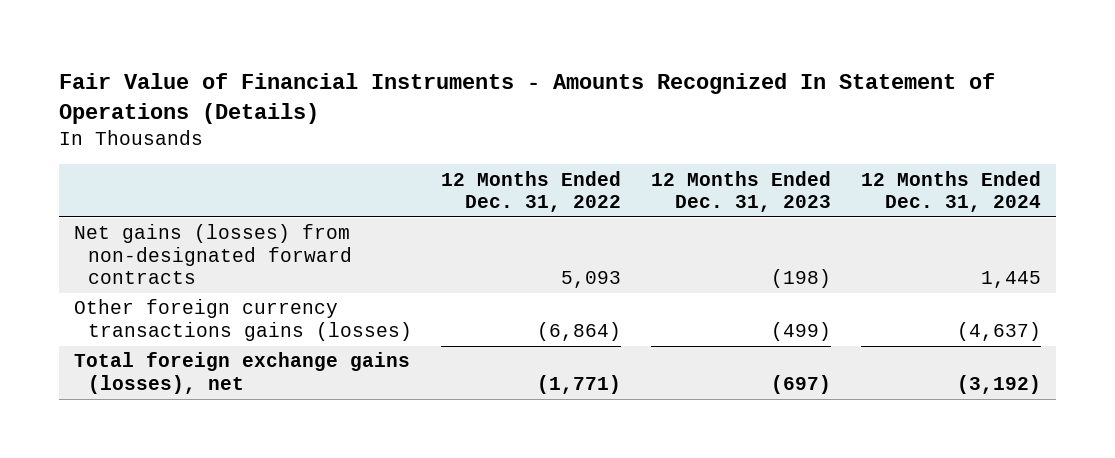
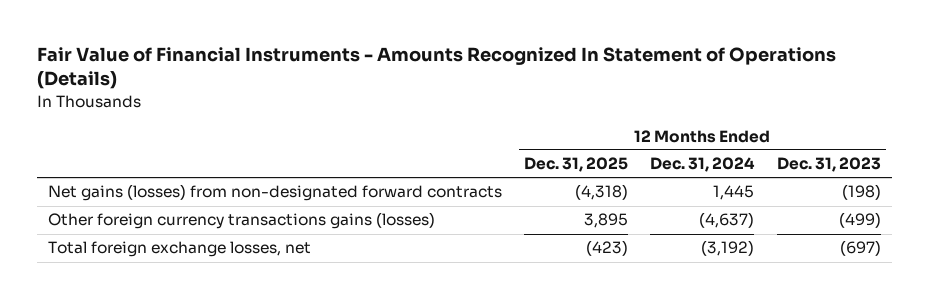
[441,170,622,212] 12 Months Ended Dec. 31, 2022 -> none
none -> [524,157,629,173] Dec. 31, 2025
[73,352,410,394] Total foreign exchange gains (losses), net -> [48,241,312,258] Total foreign exchange losses, net

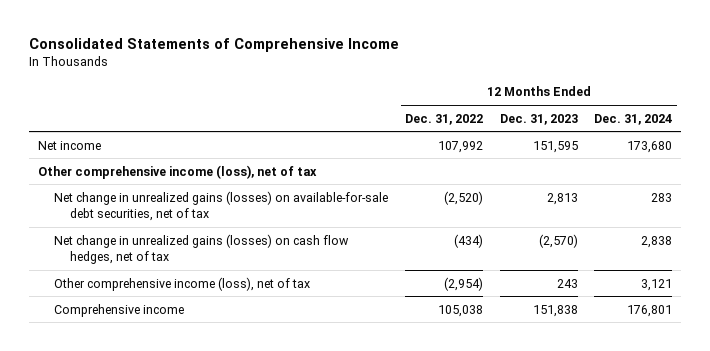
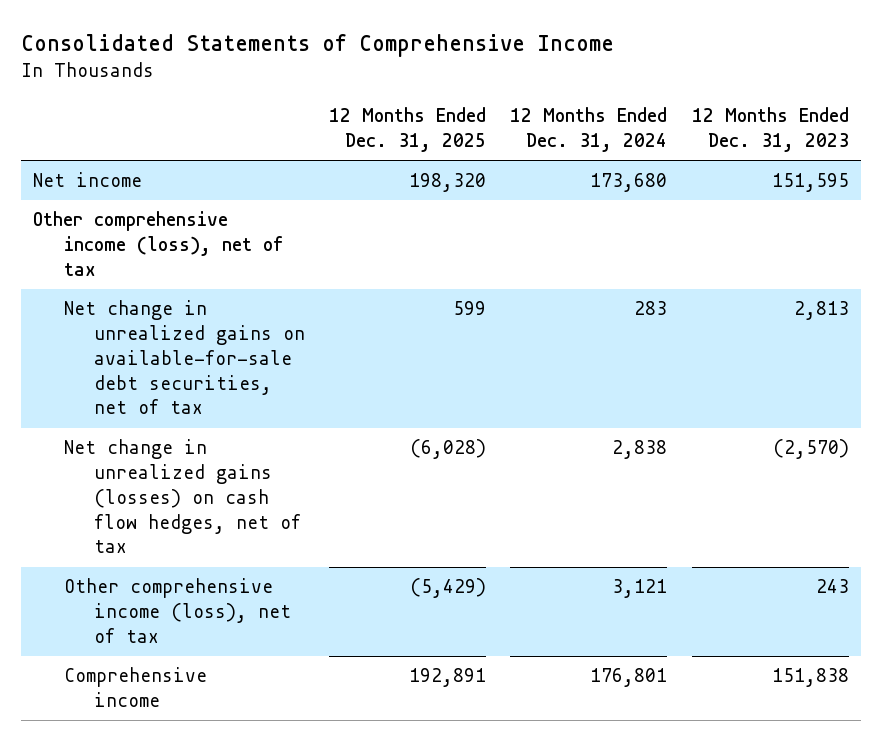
[404,113,483,125] Dec. 31, 2022 -> none
none -> [329,107,487,153] 12 Months Ended Dec. 31, 2025
[53,190,388,221] Net change in unrealized gains (losses) on available-for-sale debt securities, net of tax -> [63,300,306,415] Net change in unrealized gains on available-for-sale debt securities, net of tax

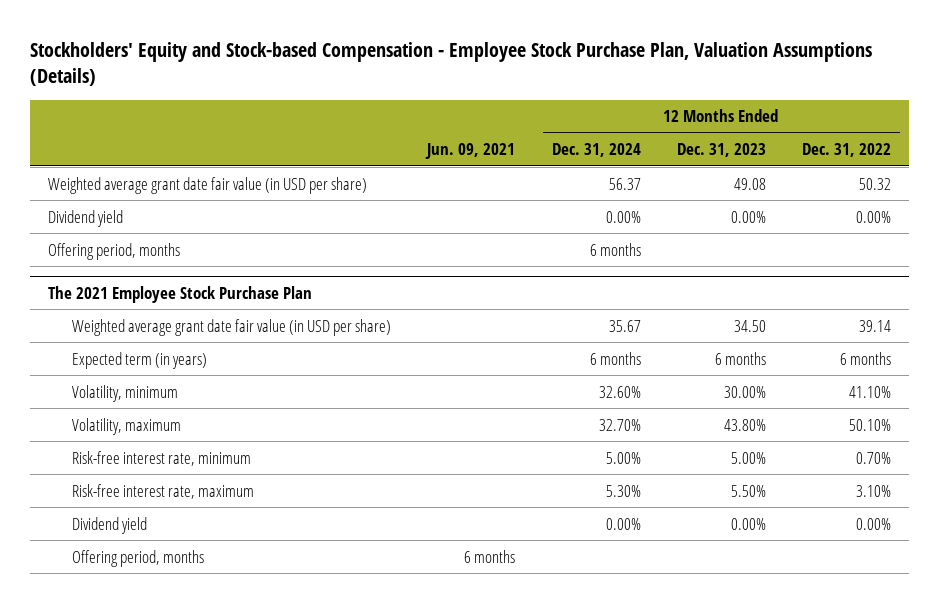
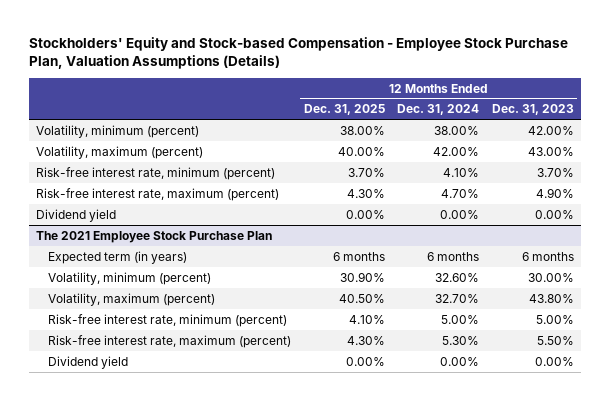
[425,143,516,160] Jun. 09, 2021 -> none
[801,143,891,158] Dec. 31, 2022 -> none
none -> [303,104,385,116] Dec. 31, 2025
[48,176,368,194] Weighted average grant date fair value (in USD per share) -> none
none -> [35,124,199,138] Volatility, minimum (percent)
none -> [35,145,203,159] Volatility, maximum (percent)
none -> [35,166,275,180] Risk-free interest rate, minimum (percent)
none -> [35,187,279,201] Risk-free interest rate, maximum (percent)
[48,242,181,260] Offering period, months -> none
[72,318,392,336] Weighted average grant date fair value (in USD per share) -> none
[72,384,179,402] Volatility, minimum -> [47,271,211,285] Volatility, minimum (percent)
[72,417,182,435] Volatility, maximum -> [47,292,215,306] Volatility, maximum (percent)
[72,450,252,466] Risk-free interest rate, minimum -> [47,313,287,327] Risk-free interest rate, minimum (percent)
[72,483,255,499] Risk-free interest rate, maximum -> [47,334,291,348] Risk-free interest rate, maximum (percent)
[72,549,205,567] Offering period, months -> none

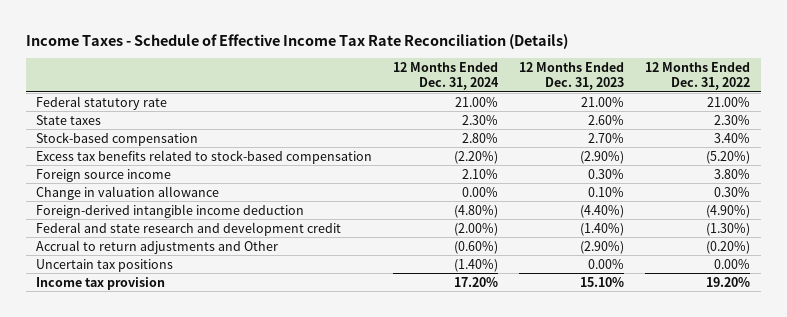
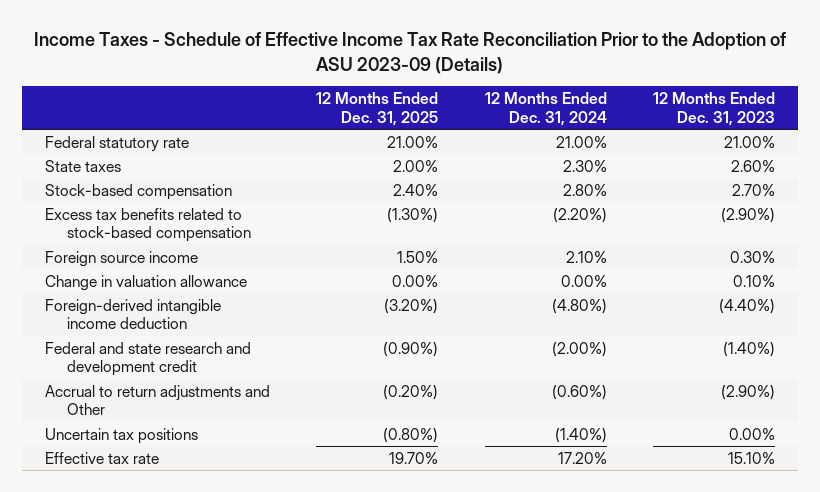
[25,33,568,49] Income Taxes - Schedule of Effective Income Tax Rate Reconciliation (Details) -> [33,32,786,74] Income Taxes - Schedule of Effective Income Tax Rate Reconciliation Prior to the Adoption of ASU 2023-09 (Details)
[645,62,751,91] 12 Months Ended Dec. 31, 2022 -> none
none -> [316,92,439,126] 12 Months Ended Dec. 31, 2025
[36,276,166,290] Income tax provision -> [44,451,159,464] Effective tax rate

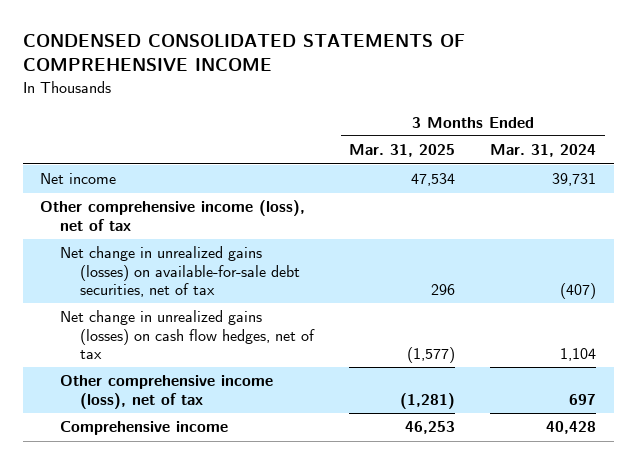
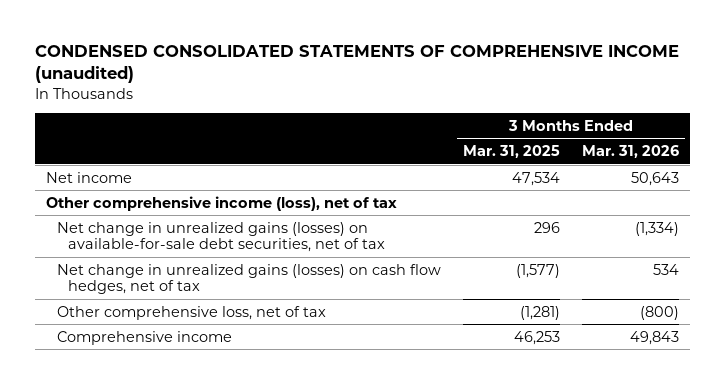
[23,34,466,72] CONDENSED CONSOLIDATED STATEMENTS OF COMPREHENSIVE INCOME -> [34,45,679,84] CONDENSED CONSOLIDATED STATEMENTS OF COMPREHENSIVE INCOME (unaudited)
[490,144,597,158] Mar. 31, 2024 -> none
none -> [582,145,680,159] Mar. 31, 2026
[60,375,274,409] Other comprehensive income (loss), net of tax -> [56,305,326,320] Other comprehensive loss, net of tax

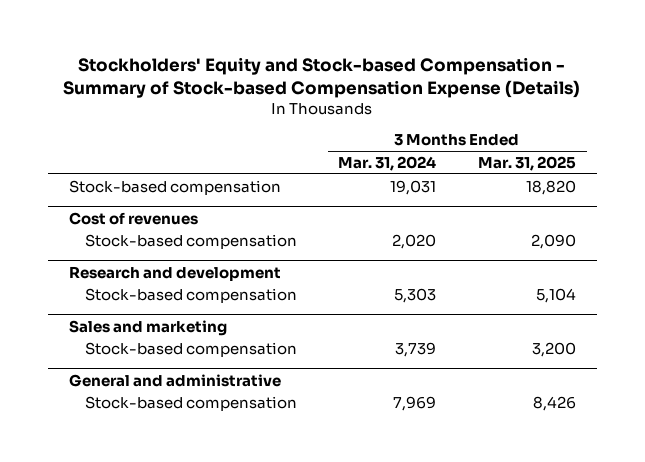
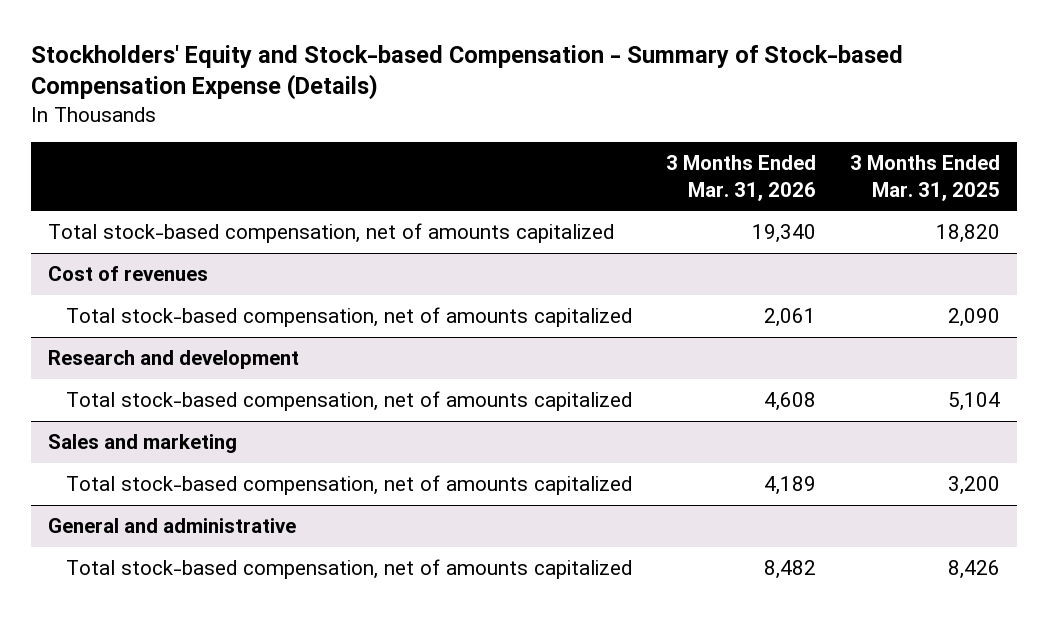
[338,155,437,171] Mar. 31, 2024 -> none
none -> [665,155,816,201] 3 Months Ended Mar. 31, 2026
[68,179,281,195] Stock-based compensation -> [47,223,614,244] Total stock-based compensation, net of amounts capitalized
[84,233,297,249] Stock-based compensation -> [65,307,632,328] Total stock-based compensation, net of amounts capitalized
[84,287,297,303] Stock-based compensation -> [65,391,632,412] Total stock-based compensation, net of amounts capitalized
[84,341,297,357] Stock-based compensation -> [65,475,632,496] Total stock-based compensation, net of amounts capitalized
[84,395,297,411] Stock-based compensation -> [65,559,632,580] Total stock-based compensation, net of amounts capitalized

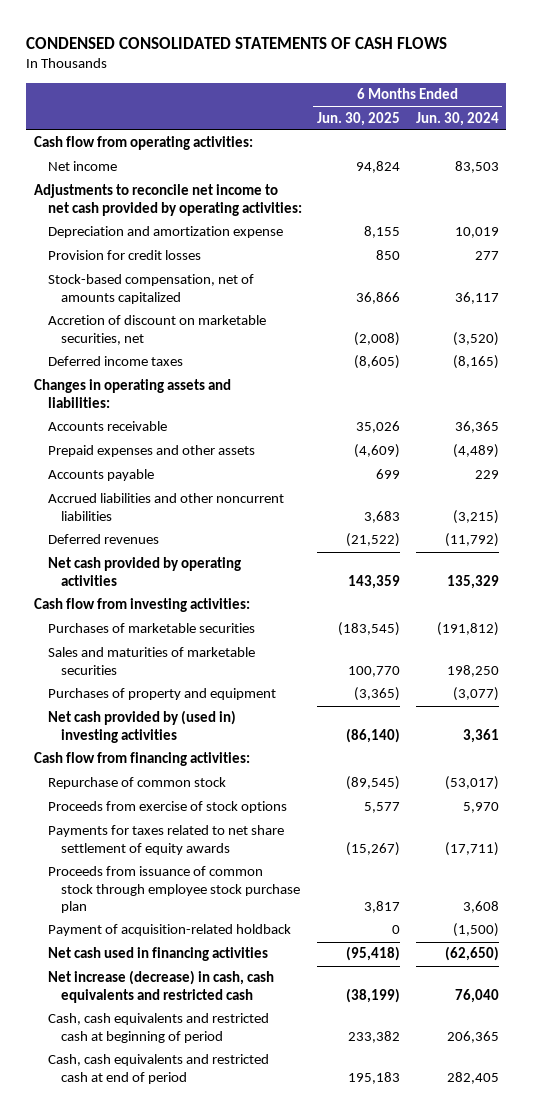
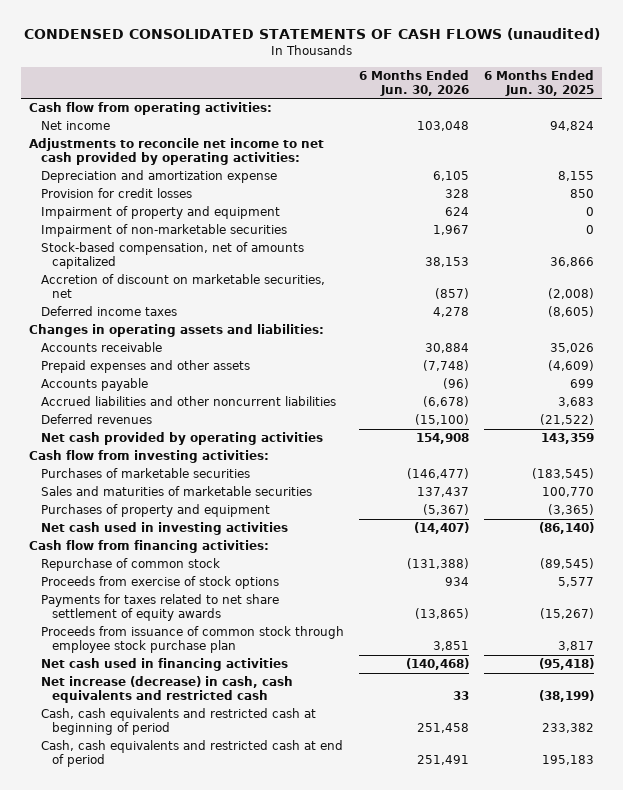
[26,36,448,49] CONDENSED CONSOLIDATED STATEMENTS OF CASH FLOWS -> [23,28,600,41] CONDENSED CONSOLIDATED STATEMENTS OF CASH FLOWS (unaudited)
[415,111,499,126] Jun. 30, 2024 -> none
none -> [358,69,469,96] 6 Months Ended Jun. 30, 2026
none -> [40,206,280,220] Impairment of property and equipment
none -> [40,224,287,238] Impairment of non-marketable securities
[47,710,236,743] Net cash provided by (used in) investing activities -> [40,522,288,536] Net cash used in investing activities
[47,924,291,937] Payment of acquisition-related holdback -> none

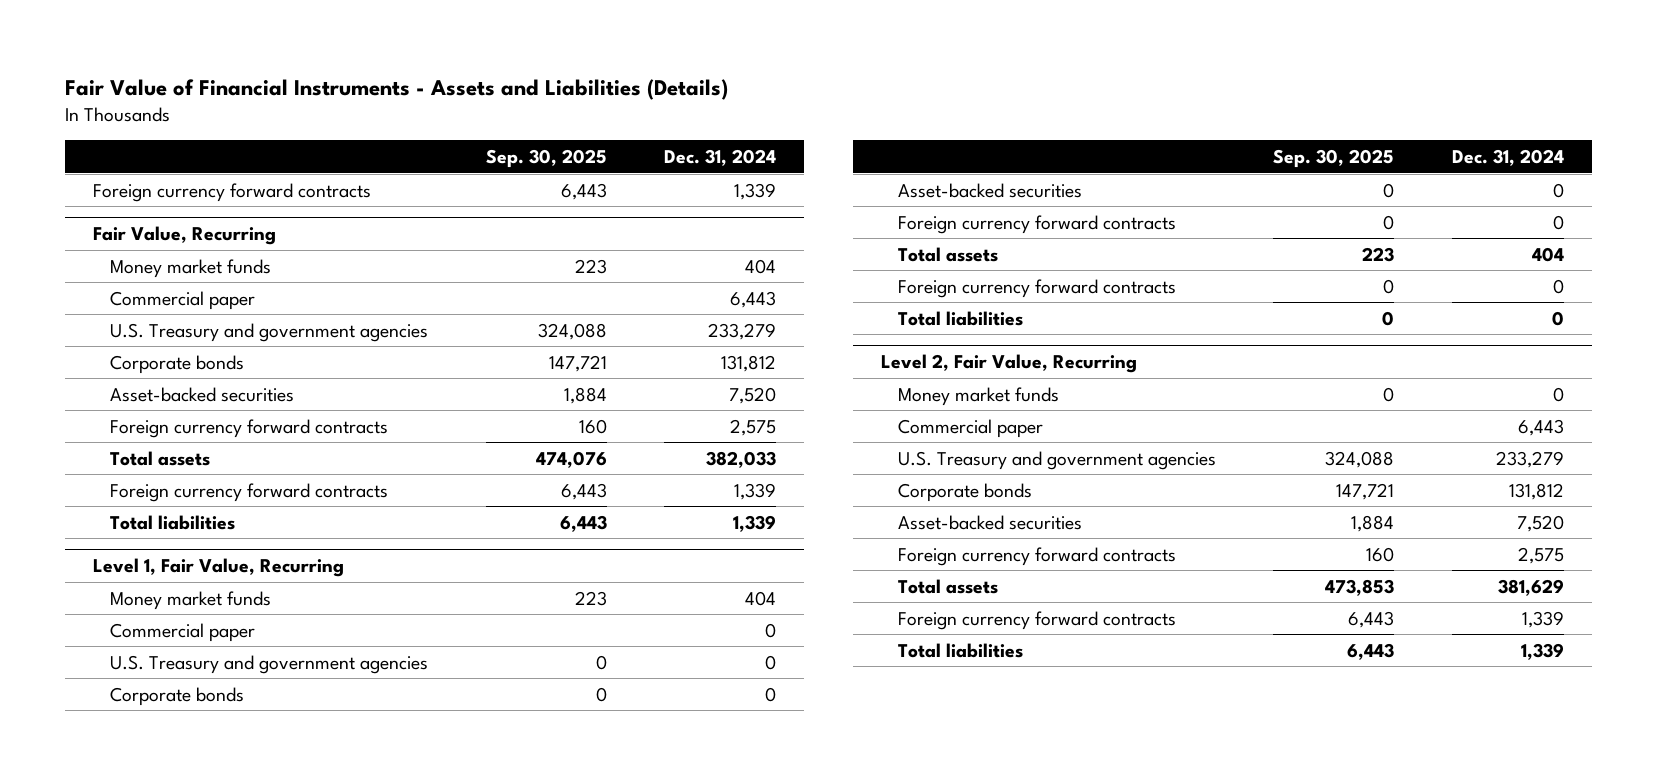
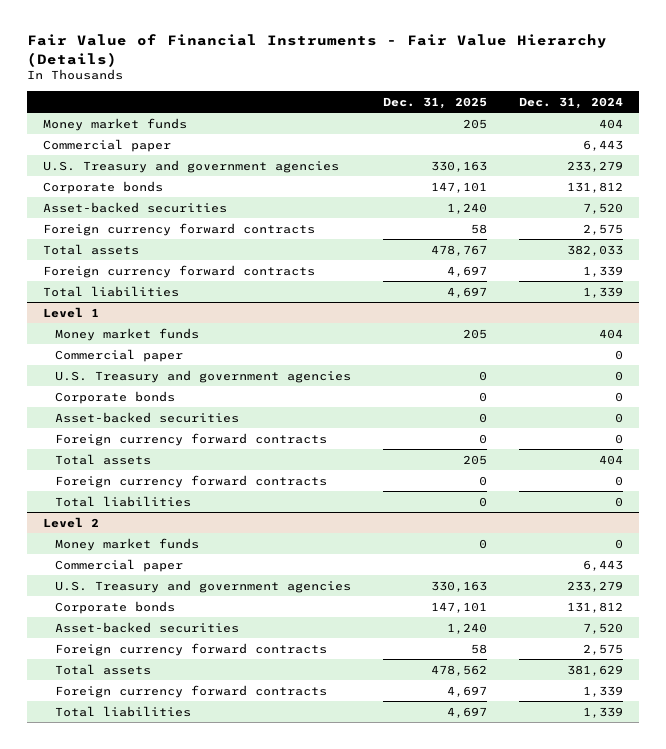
[64,78,728,100] Fair Value of Financial Instruments - Assets and Liabilities (Details) -> [27,34,608,67] Fair Value of Financial Instruments - Fair Value Hierarchy (Details)
[485,149,607,169] Sep. 30, 2025 -> none
none -> [382,96,487,109] Dec. 31, 2025
[93,182,372,202] Foreign currency forward contracts -> none
[93,226,277,246] Fair Value, Recurring -> none
[93,558,345,578] Level 1, Fair Value, Recurring -> none
none -> [43,306,100,318] Level 1
[881,354,1138,374] Level 2, Fair Value, Recurring -> none
none -> [43,516,100,528] Level 2

